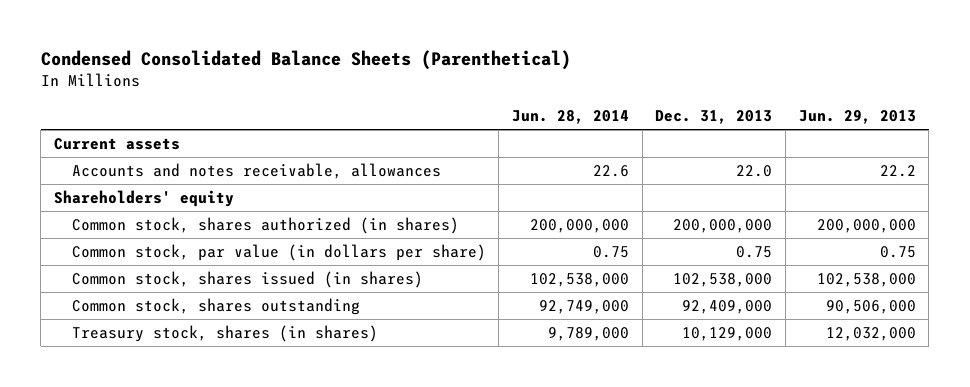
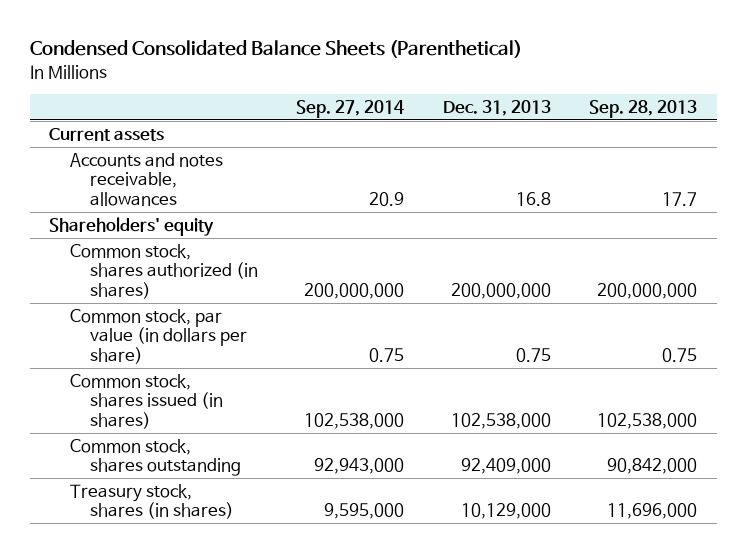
[512,109,630,124] Jun. 28, 2014 -> none
[798,109,916,124] Jun. 29, 2013 -> none
none -> [296,99,405,118] Sep. 27, 2014
none -> [589,99,698,118] Sep. 28, 2013
[736,165,773,178] 22.0 -> [515,191,551,206] 16.8

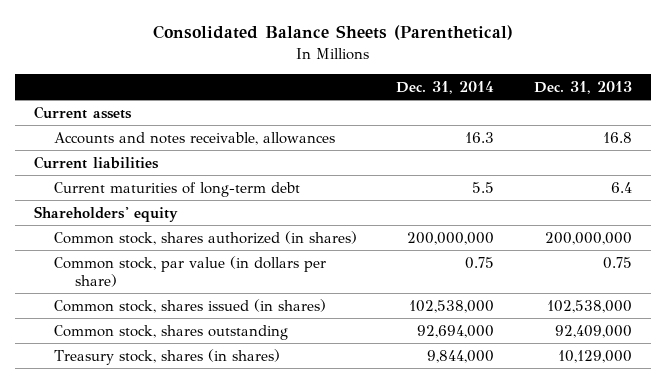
[29,40,522,59] Condensed Consolidated Balance Sheets (Parenthetical) -> [152,25,513,41] Consolidated Balance Sheets (Parenthetical)
[296,99,405,118] Sep. 27, 2014 -> none
[589,99,698,118] Sep. 28, 2013 -> none
none -> [396,80,495,94] Dec. 31, 2014
none -> [34,155,160,169] Current liabilities
none -> [54,181,301,197] Current maturities of long-term debt

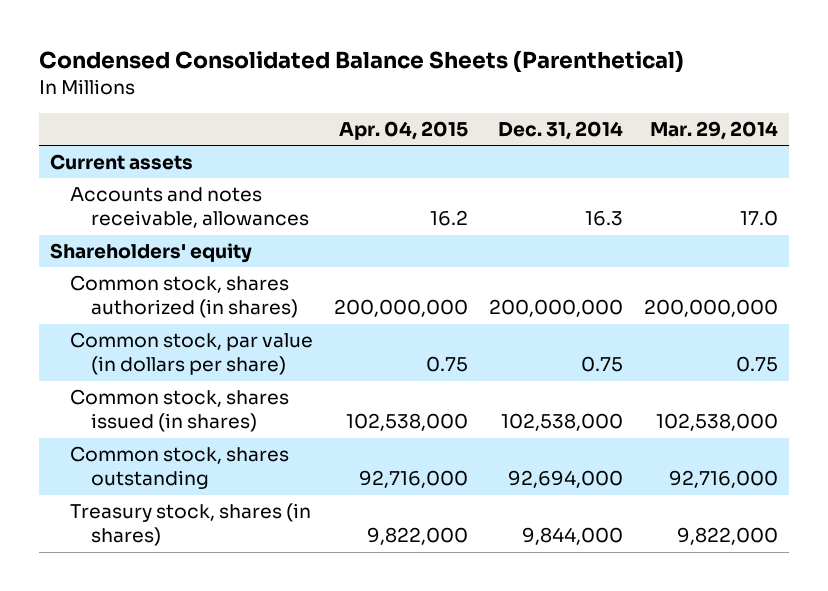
[152,25,513,41] Consolidated Balance Sheets (Parenthetical) -> [39,50,685,74] Condensed Consolidated Balance Sheets (Parenthetical)
[533,80,632,94] Dec. 31, 2013 -> none
none -> [339,120,469,140] Apr. 04, 2015
none -> [650,120,779,140] Mar. 29, 2014
[34,155,160,169] Current liabilities -> none
[54,181,301,197] Current maturities of long-term debt -> none

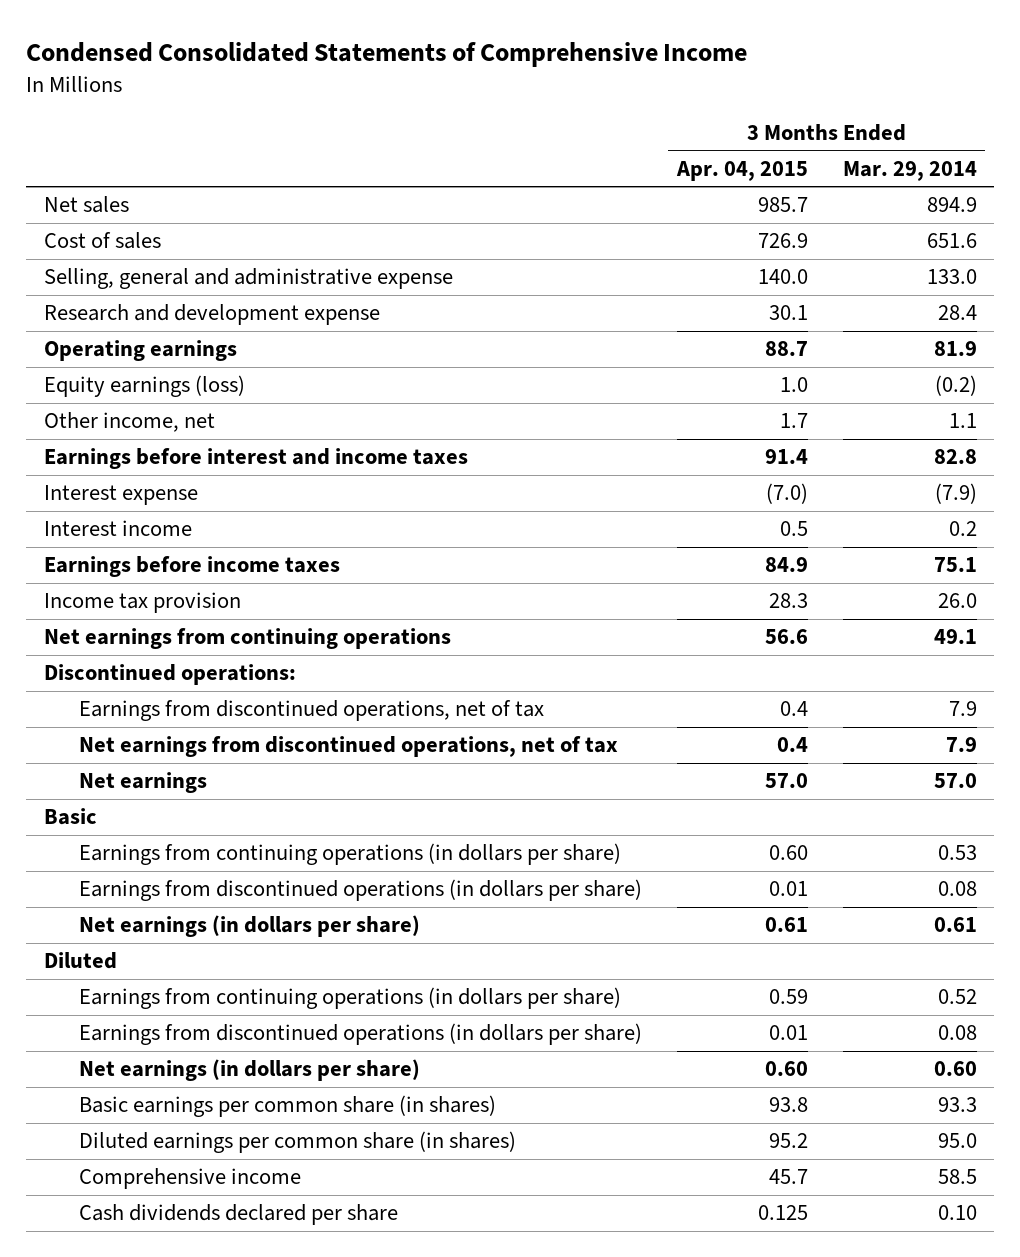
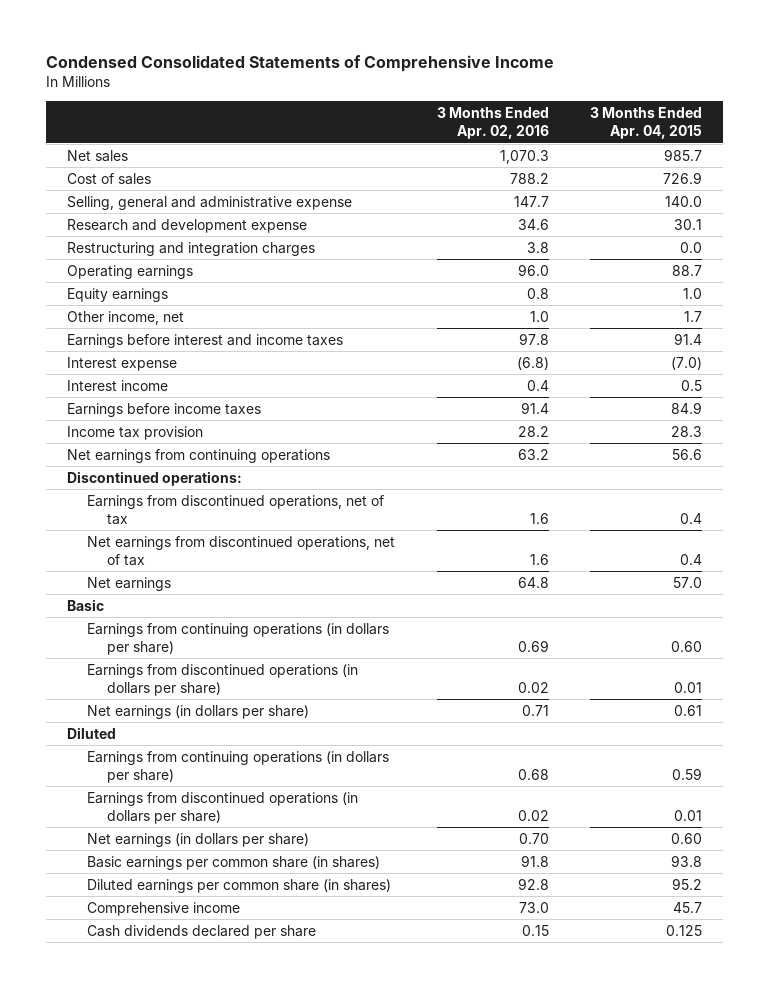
[842,160,977,181] Mar. 29, 2014 -> none
none -> [436,107,549,140] 3 Months Ended Apr. 02, 2016
none -> [67,241,316,256] Restructuring and integration charges
[43,375,245,398] Equity earnings (loss) -> [67,287,169,302] Equity earnings

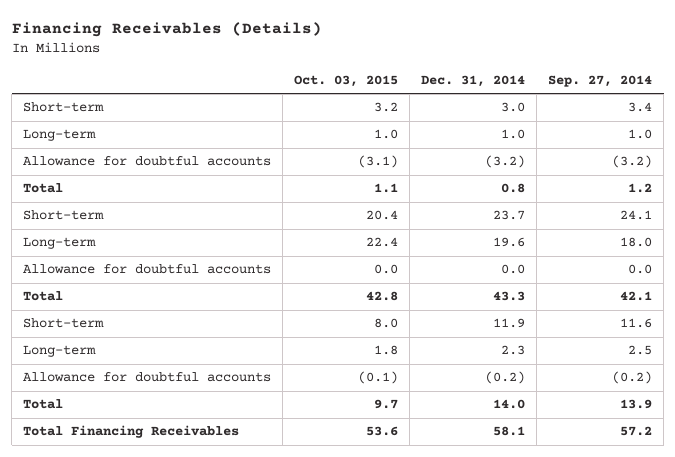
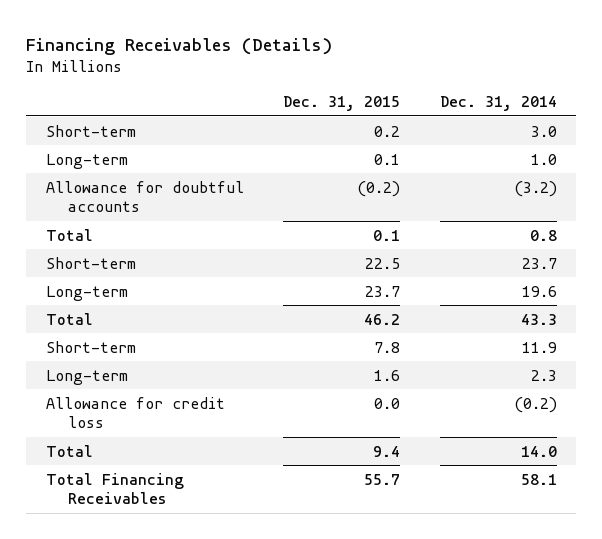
[294,74,399,87] Oct. 03, 2015 -> none
[548,74,653,87] Sep. 27, 2014 -> none
none -> [283,96,401,112] Dec. 31, 2015
[23,264,272,275] Allowance for doubtful accounts -> none
[23,372,272,383] Allowance for doubtful accounts -> [45,396,225,429] Allowance for credit loss

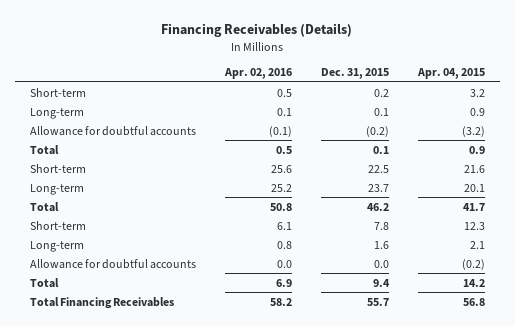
[439,96,557,112] Dec. 31, 2014 -> none
none -> [223,68,292,80] Apr. 02, 2016
none -> [417,68,486,80] Apr. 04, 2015
[45,396,225,429] Allowance for credit loss -> [29,258,196,269] Allowance for doubtful accounts

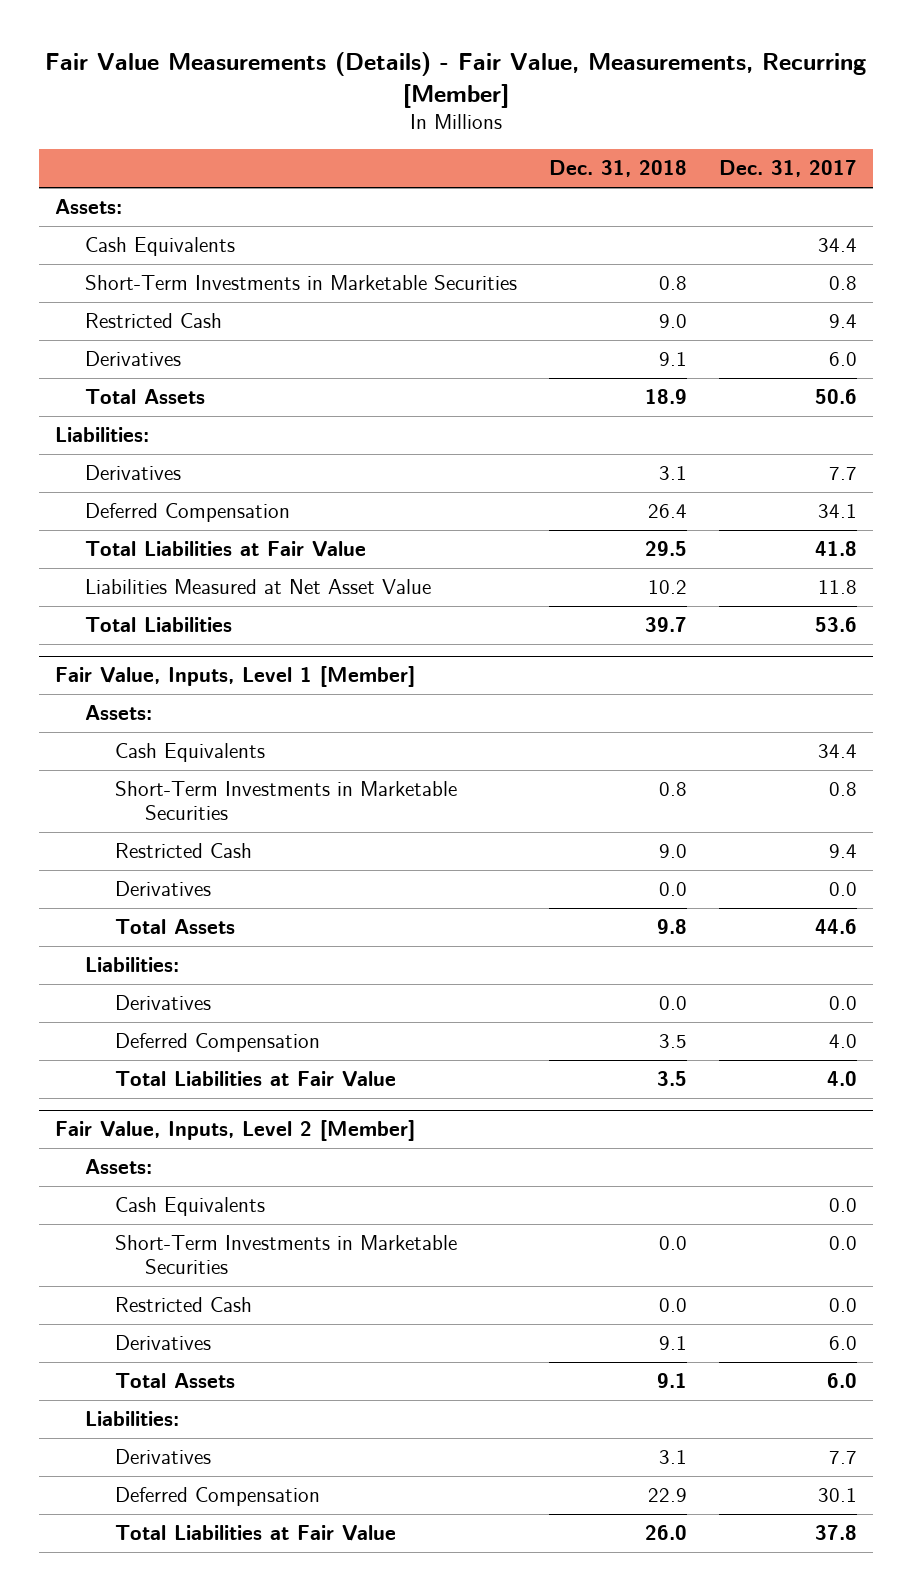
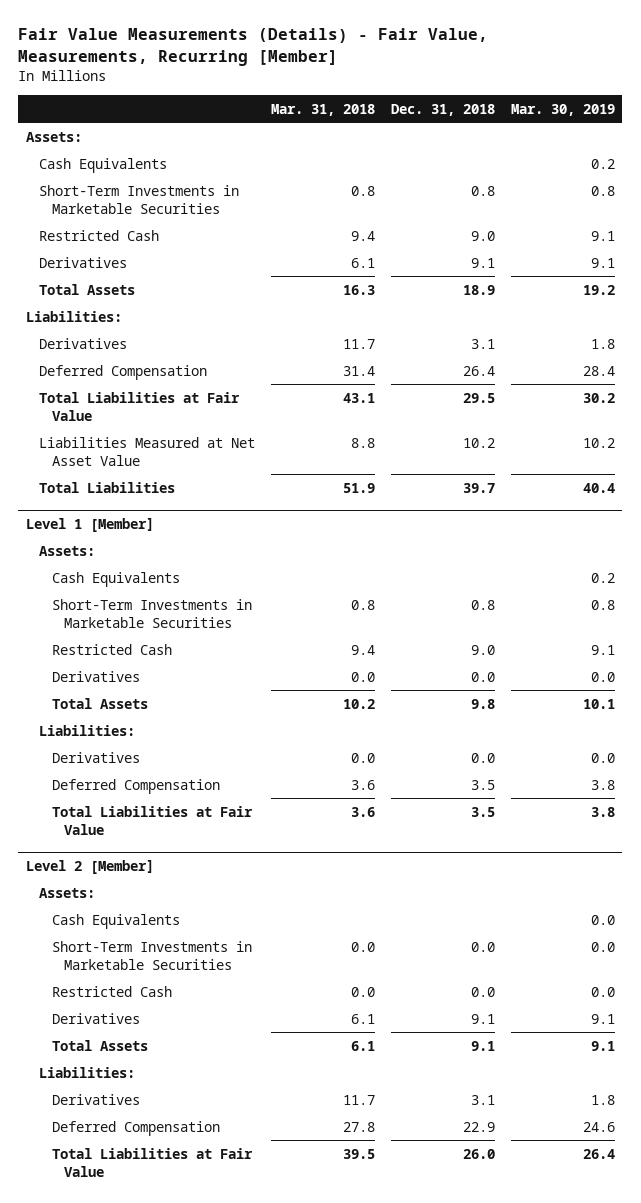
[719,160,858,178] Dec. 31, 2017 -> none
none -> [270,103,375,116] Mar. 31, 2018
none -> [510,103,615,116] Mar. 30, 2019
[54,666,415,688] Fair Value, Inputs, Level 1 [Member] -> [26,517,155,532] Level 1 [Member]
[54,1120,415,1142] Fair Value, Inputs, Level 2 [Member] -> [26,859,155,874] Level 2 [Member]

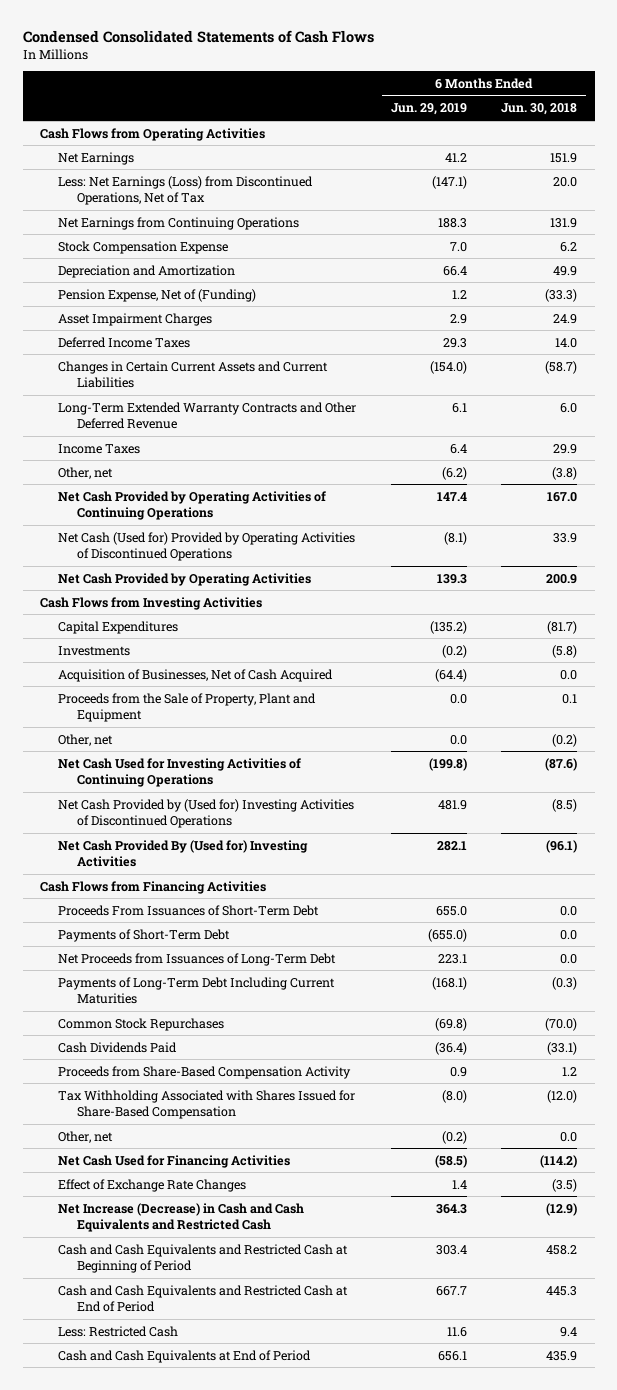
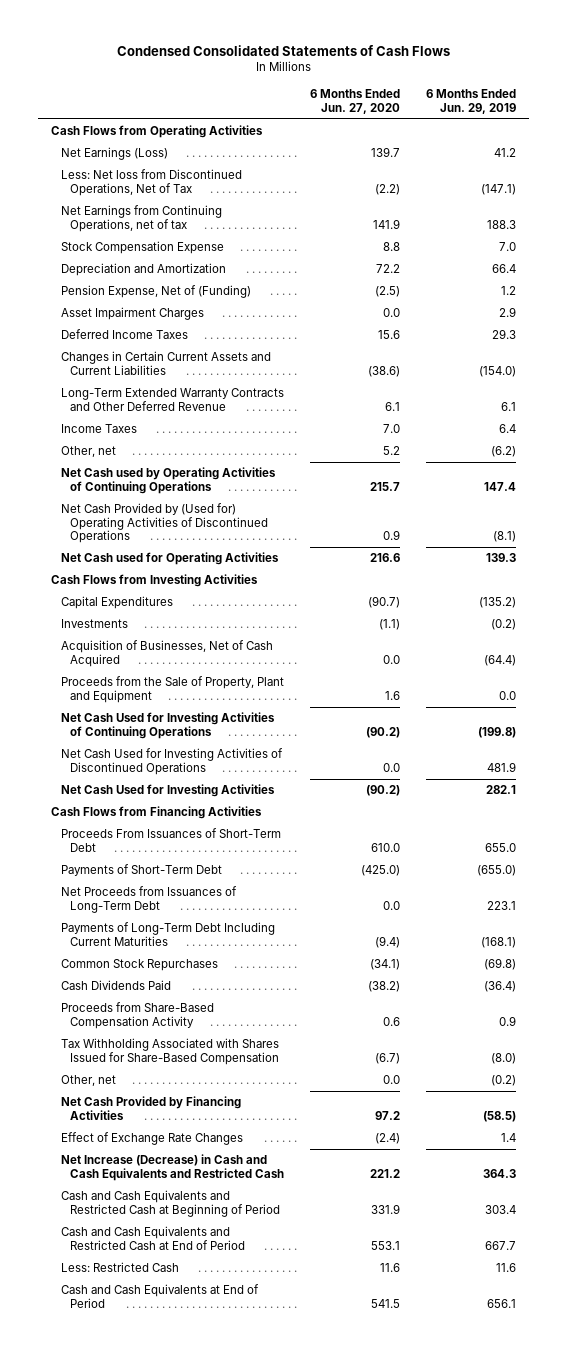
[501,103,578,116] Jun. 30, 2018 -> none
none -> [310,89,401,114] 6 Months Ended Jun. 27, 2020
[58,151,135,165] Net Earnings -> [60,147,168,161] Net Earnings (Loss)
[58,175,314,205] Less: Net Earnings (Loss) from Discontinued Operations, Net of Tax -> [60,169,242,196] Less: Net loss from Discontinued Operations, Net of Tax
[58,216,300,230] Net Earnings from Continuing Operations -> [60,205,222,232] Net Earnings from Continuing Operations, net of tax
[58,490,327,520] Net Cash Provided by Operating Activities of Continuing Operations -> [60,467,276,494] Net Cash used by Operating Activities of Continuing Operations
[58,531,356,561] Net Cash (Used for) Provided by Operating Activities of Discontinued Operations -> [60,503,269,544] Net Cash Provided by (Used for) Operating Activities of Discontinued Operations
[58,572,312,586] Net Cash Provided by Operating Activities -> [60,552,279,566] Net Cash used for Operating Activities
[58,733,114,746] Other, net -> none
[58,798,355,828] Net Cash Provided by (Used for) Investing Activities of Discontinued Operations -> [60,748,283,775] Net Cash Used for Investing Activities of Discontinued Operations
[58,839,309,867] Net Cash Provided By (Used for) Investing Activities -> [60,784,275,798] Net Cash Used for Investing Activities
[58,1154,291,1168] Net Cash Used for Financing Activities -> [60,1096,241,1120] Net Cash Provided by Financing Activities

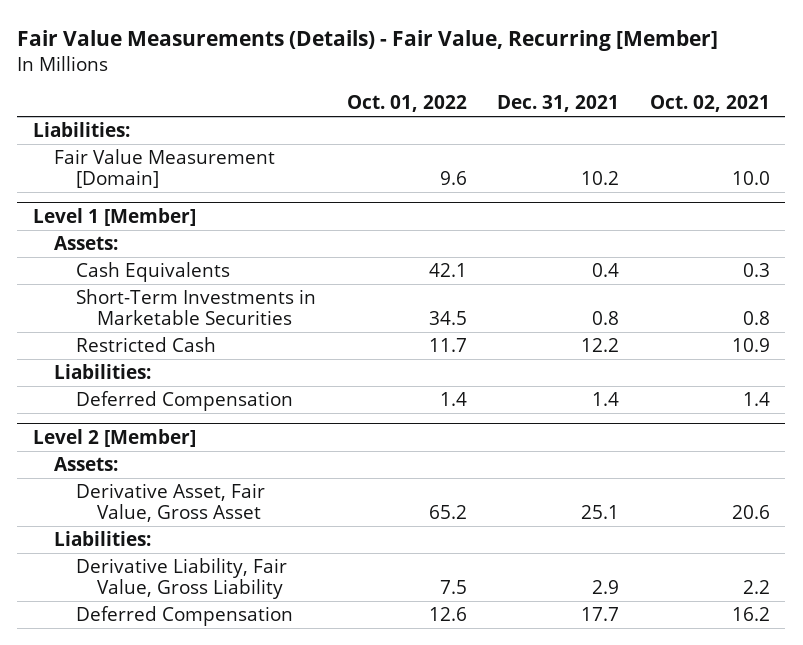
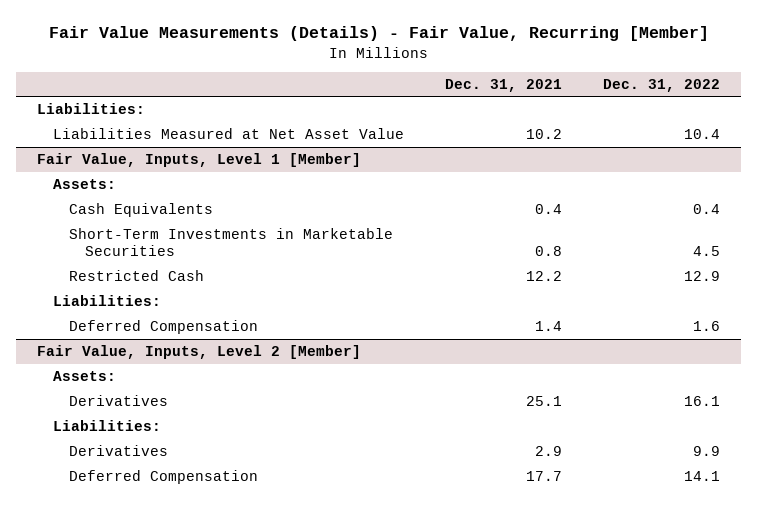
[346,95,467,113] Oct. 01, 2022 -> none
[649,95,770,113] Oct. 02, 2021 -> none
none -> [603,78,721,92] Dec. 31, 2022
[54,148,276,189] Fair Value Measurement [Domain] -> [52,127,404,139] Liabilities Measured at Net Asset Value
[32,207,196,226] Level 1 [Member] -> [36,152,361,167] Fair Value, Inputs, Level 1 [Member]
[32,428,196,447] Level 2 [Member] -> [36,344,361,359] Fair Value, Inputs, Level 2 [Member]
[75,482,265,523] Derivative Asset, Fair Value, Gross Asset -> [68,394,168,406] Derivatives
[75,557,287,600] Derivative Liability, Fair Value, Gross Liability -> [68,444,168,456] Derivatives

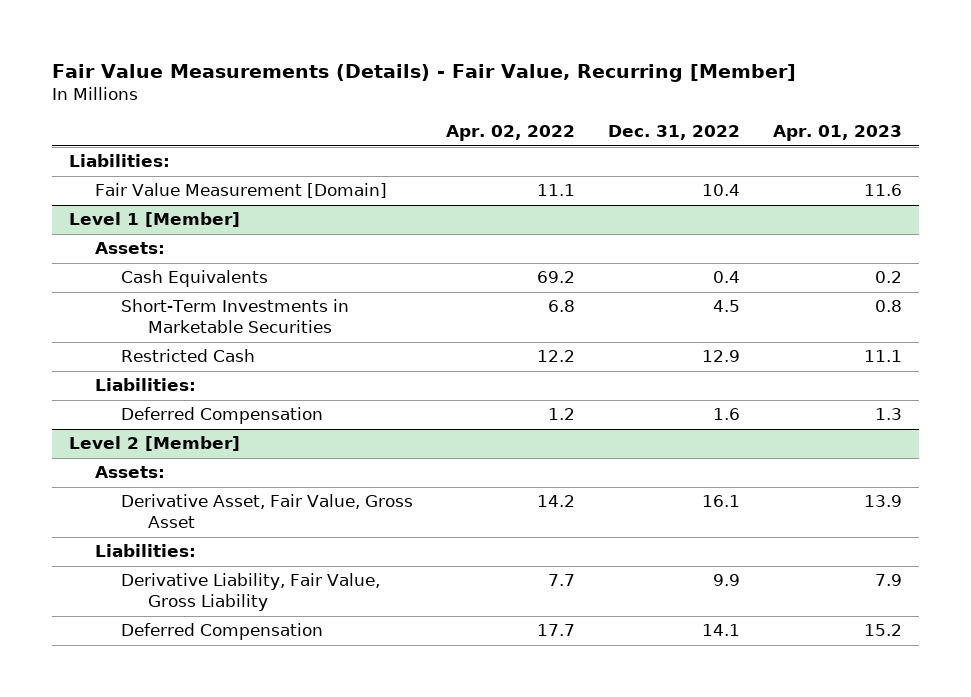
[445,78,563,92] Dec. 31, 2021 -> none
none -> [446,125,576,142] Apr. 02, 2022
none -> [773,125,903,142] Apr. 01, 2023
[52,127,404,139] Liabilities Measured at Net Asset Value -> [95,183,388,199] Fair Value Measurement [Domain]
[36,152,361,167] Fair Value, Inputs, Level 1 [Member] -> [68,212,240,228] Level 1 [Member]
[36,344,361,359] Fair Value, Inputs, Level 2 [Member] -> [68,436,240,452] Level 2 [Member]
[68,394,168,406] Derivatives -> [121,494,414,529] Derivative Asset, Fair Value, Gross Asset
[68,444,168,456] Derivatives -> [121,573,381,612] Derivative Liability, Fair Value, Gross Liability

